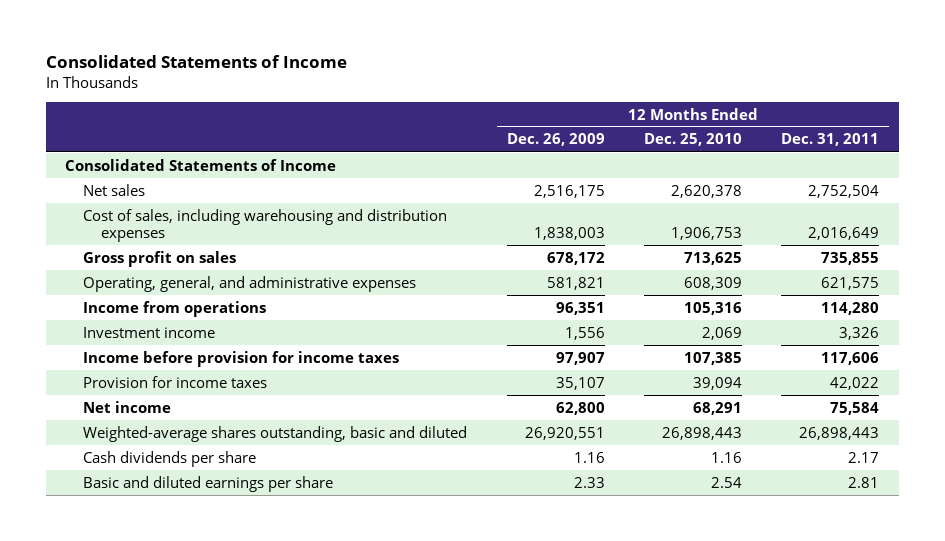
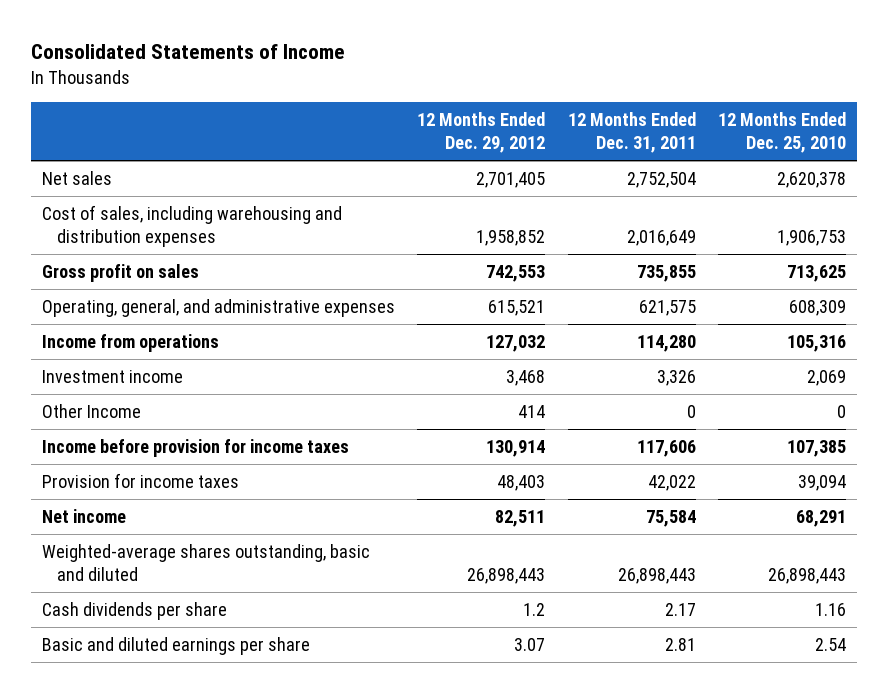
[506,133,605,147] Dec. 26, 2009 -> none
none -> [417,111,546,154] 12 Months Ended Dec. 29, 2012
[65,158,337,171] Consolidated Statements of Income -> none
none -> [41,404,141,419] Other Income

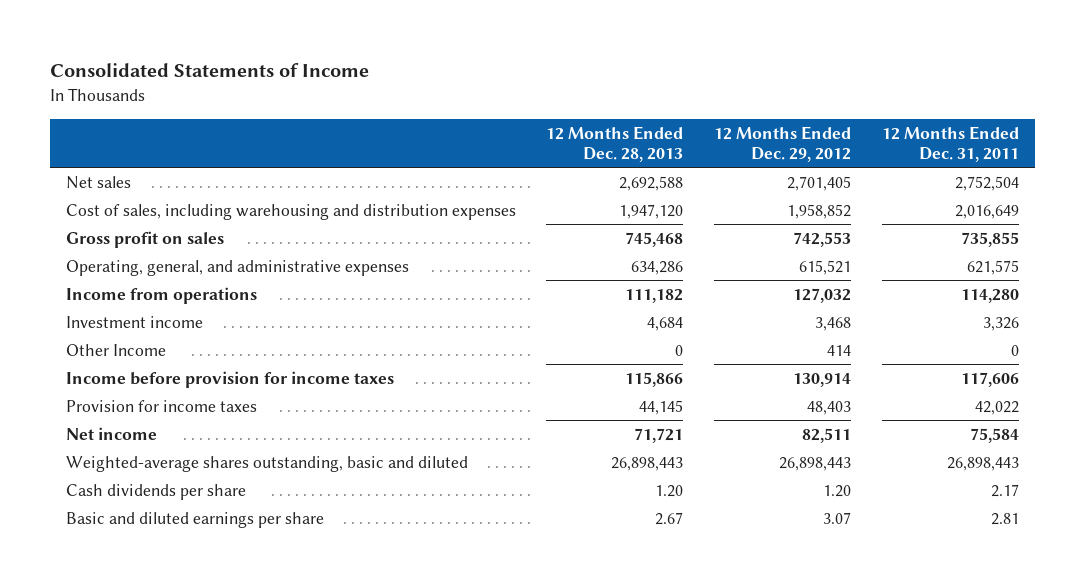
[718,111,847,154] 12 Months Ended Dec. 25, 2010 -> none
none -> [546,125,684,162] 12 Months Ended Dec. 28, 2013
[523,603,546,617] 1.2 -> [823,484,852,497] 1.20

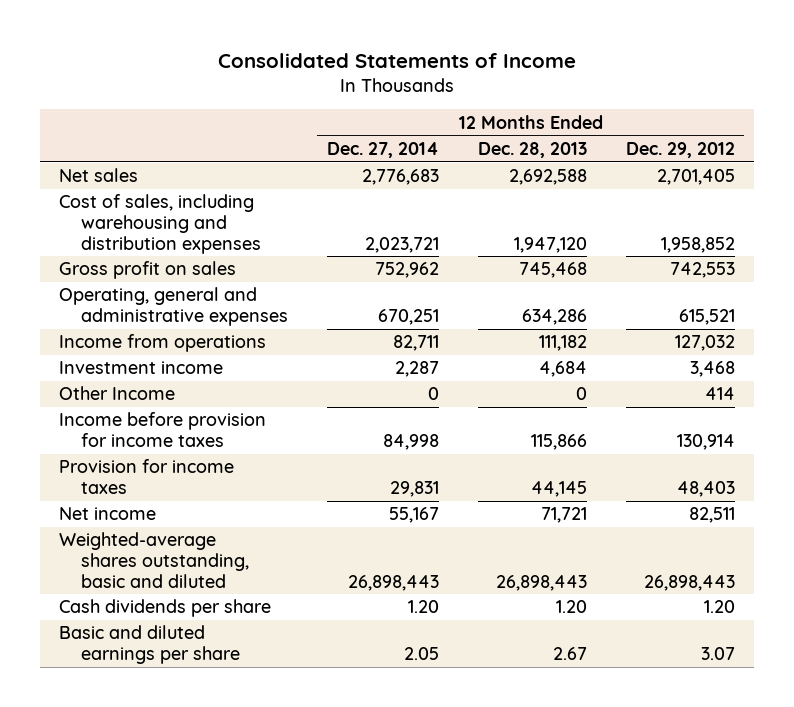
[882,125,1020,162] 12 Months Ended Dec. 31, 2011 -> none
none -> [326,141,439,158] Dec. 27, 2014
[65,259,409,276] Operating, general, and administrative expenses -> [59,287,288,327] Operating, general and administrative expenses

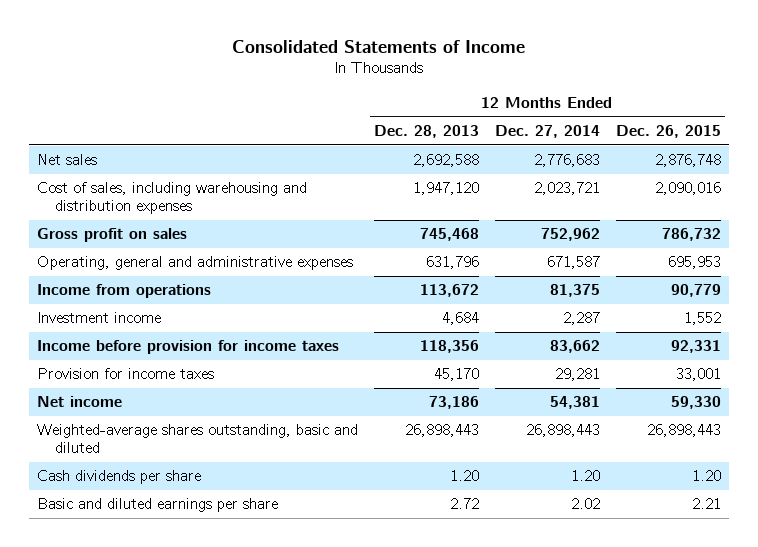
[625,141,735,158] Dec. 29, 2012 -> none
none -> [616,124,722,138] Dec. 26, 2015
[377,309,439,326] 670,251 -> [546,256,600,270] 671,587
[521,309,587,326] 634,286 -> [425,256,479,270] 631,796
[392,335,439,352] 82,711 -> [549,284,600,298] 81,375
[538,335,587,352] 111,182 -> [419,284,479,298] 113,672
[59,386,176,401] Other Income -> none
[382,434,439,451] 84,998 -> [549,340,600,354] 83,662
[530,434,587,451] 115,866 -> [419,340,479,354] 118,356
[389,481,439,498] 29,831 -> [554,368,600,382] 29,281
[530,481,587,498] 44,145 -> [433,368,479,382] 45,170
[388,507,439,524] 55,167 -> [549,396,600,410] 54,381
[540,507,587,524] 71,721 -> [428,396,479,410] 73,186
[403,647,439,661] 2.05 -> [570,498,600,510] 2.02
[552,647,587,661] 2.67 -> [449,498,479,510] 2.72

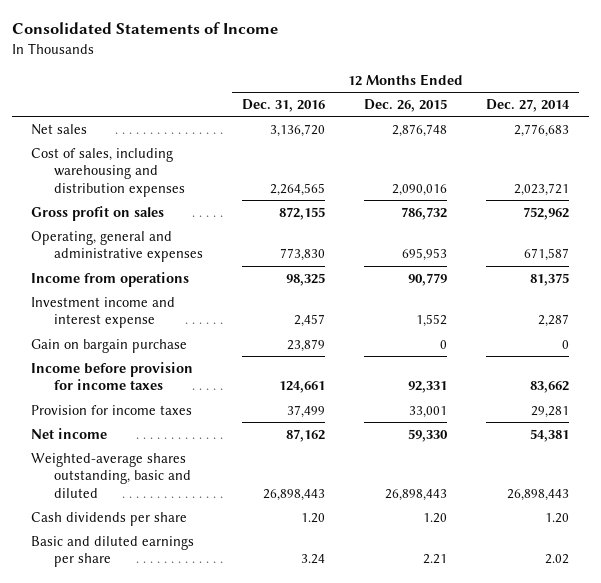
[373,124,479,138] Dec. 28, 2013 -> none
none -> [242,99,326,113] Dec. 31, 2016
[36,312,161,324] Investment income -> [31,296,176,329] Investment income and interest expense
none -> [31,338,188,353] Gain on bargain purchase

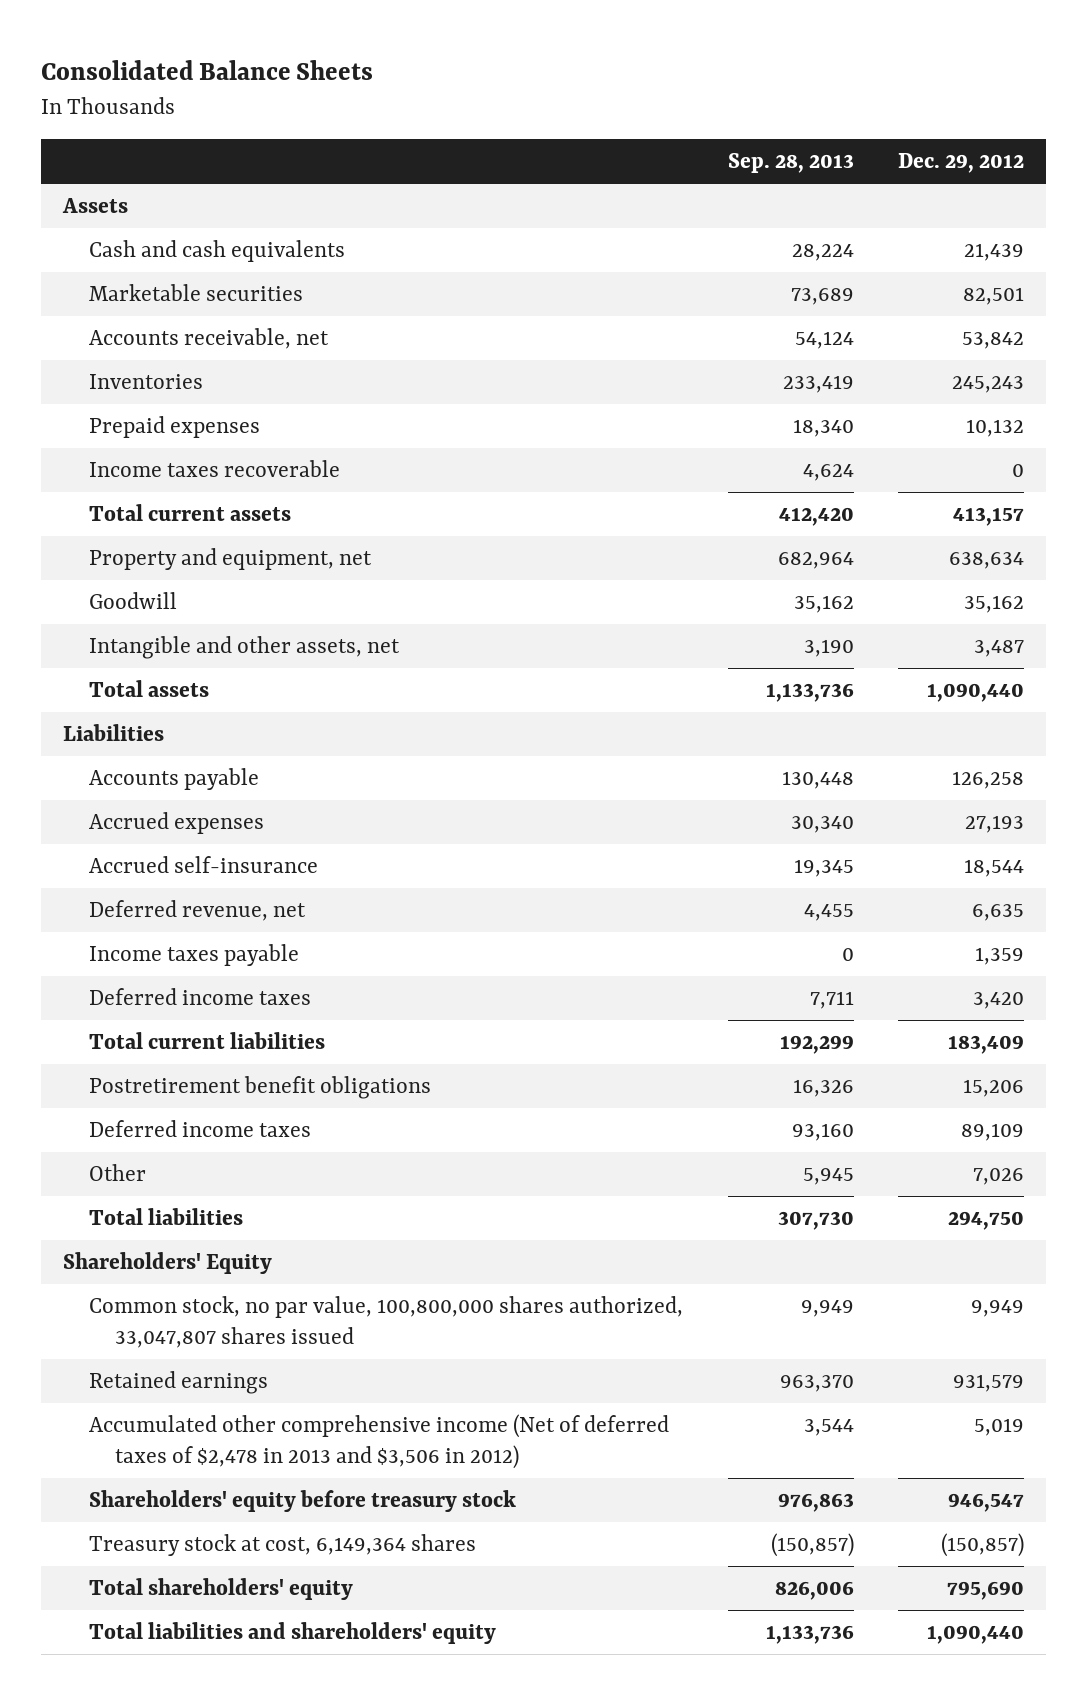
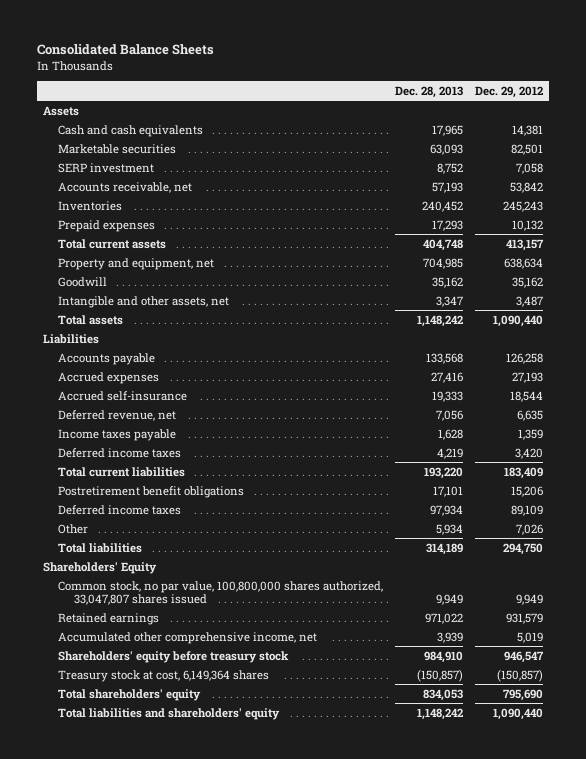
[727,153,854,174] Sep. 28, 2013 -> none
none -> [395,85,464,98] Dec. 28, 2013
[963,243,1024,262] 21,439 -> [511,124,543,136] 14,381
none -> [58,162,155,173] SERP investment
[89,460,341,478] Income taxes recoverable -> none
[89,1414,670,1470] Accumulated other comprehensive income (Net of deferred taxes of $2,478 in 2013 and $3,506 in 2012) -> [58,631,318,644] Accumulated other comprehensive income, net

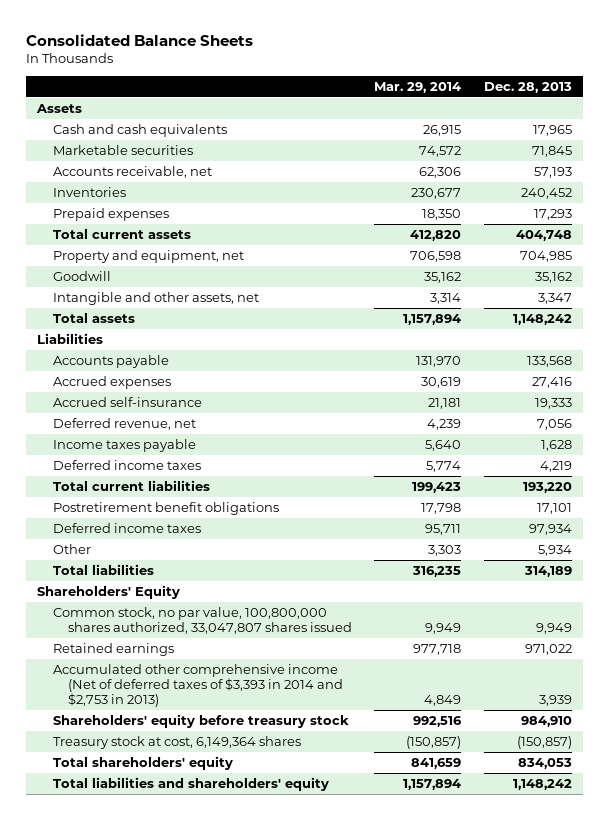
[474,85,543,98] Dec. 29, 2012 -> none
none -> [374,82,462,94] Mar. 29, 2014
[58,162,155,173] SERP investment -> none
[430,143,464,155] 63,093 -> [531,145,572,157] 71,845
[58,631,318,644] Accumulated other comprehensive income, net -> [52,663,344,707] Accumulated other comprehensive income (Net of deferred taxes of $3,393 in 2014 and $2,753 in 2013)

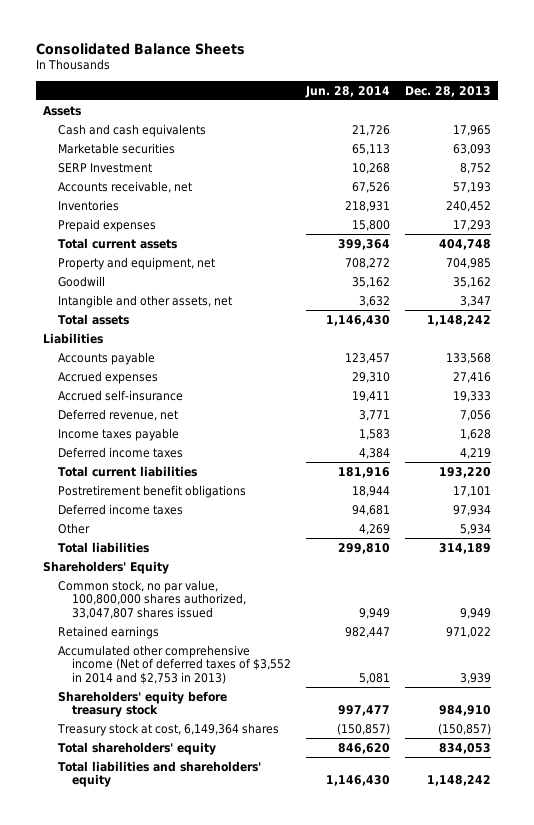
[374,82,462,94] Mar. 29, 2014 -> none
none -> [305,85,391,98] Jun. 28, 2014
[531,145,572,157] 71,845 -> [452,143,491,155] 63,093
none -> [57,162,152,173] SERP Investment
[52,663,344,707] Accumulated other comprehensive income (Net of deferred taxes of $3,393 in 2014 and $2,753 in 2013) -> [57,644,292,684] Accumulated other comprehensive income (Net of deferred taxes of $3,552 in 2014 and $2,753 in 2013)

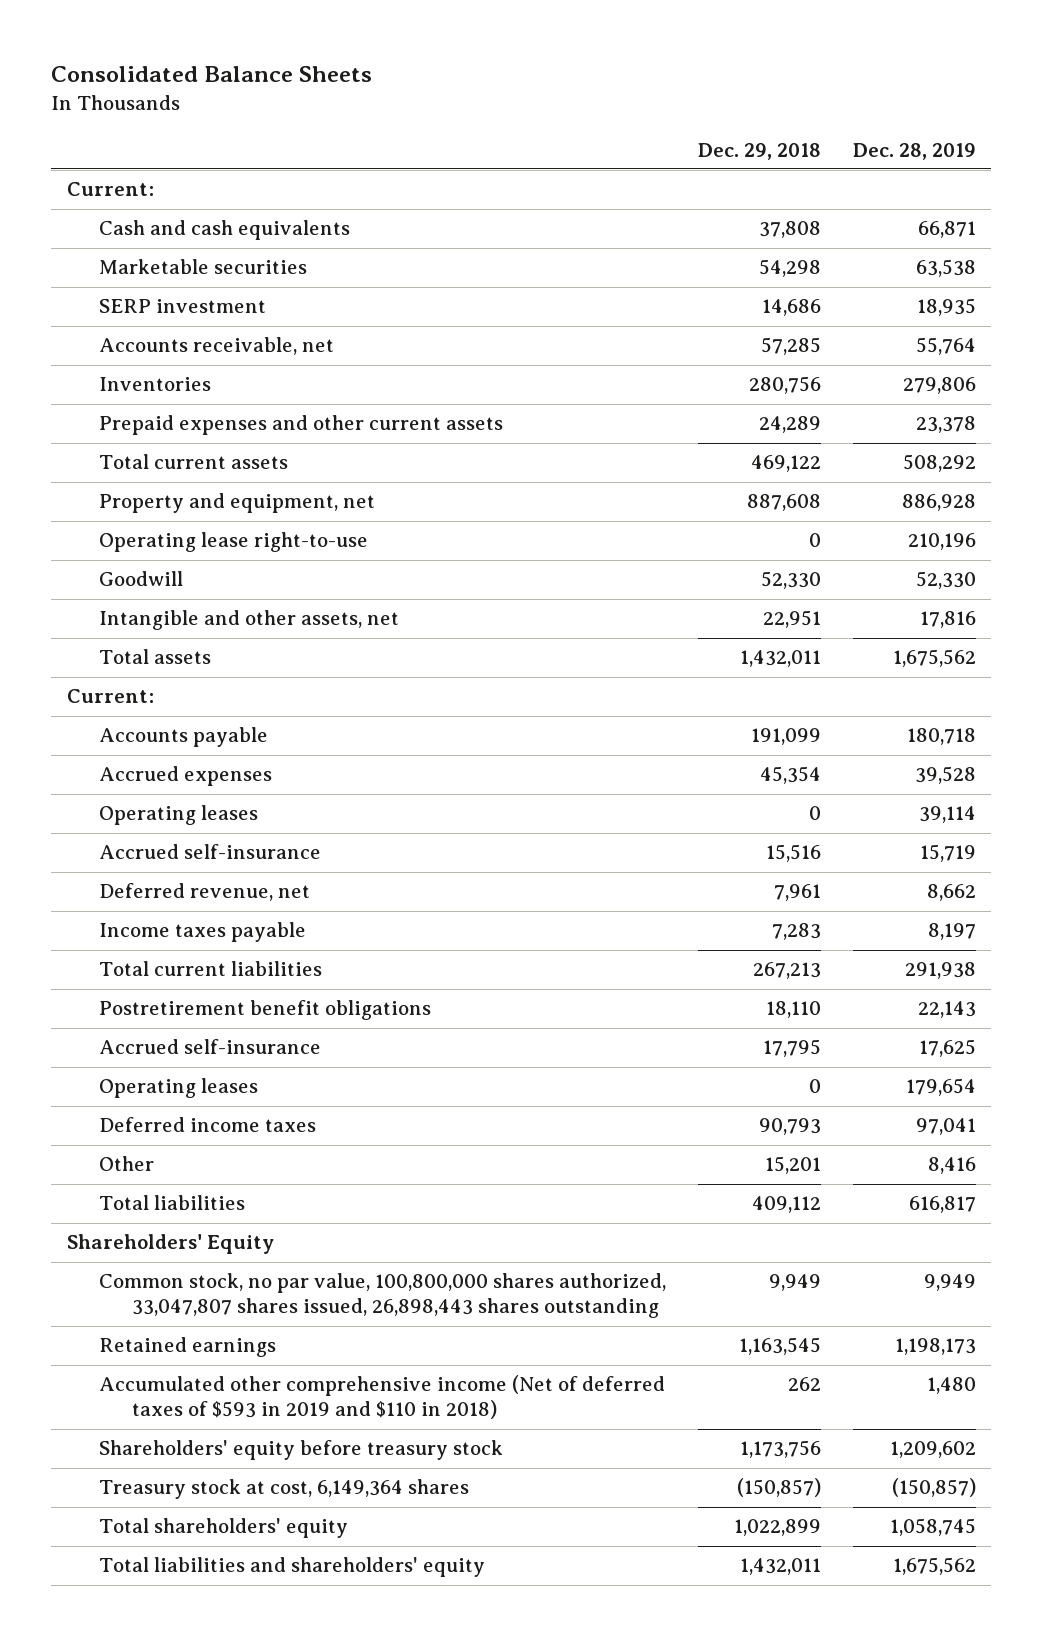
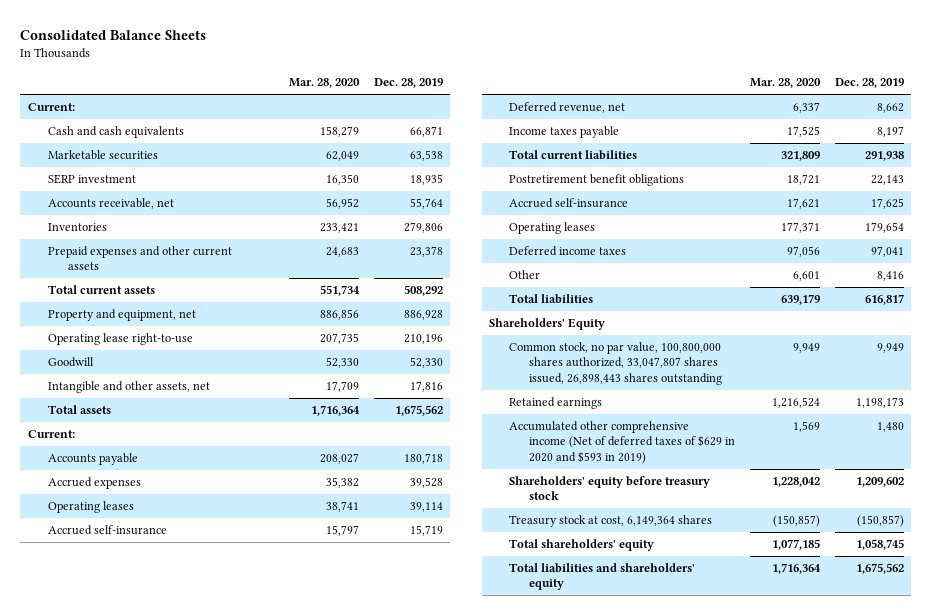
[697,142,821,160] Dec. 29, 2018 -> none
none -> [288,78,360,89] Mar. 28, 2020
[99,1375,666,1420] Accumulated other comprehensive income (Net of deferred taxes of $593 in 2019 and $110 in 2018) -> [509,421,735,464] Accumulated other comprehensive income (Net of deferred taxes of $629 in 2020 and $593 in 2019)

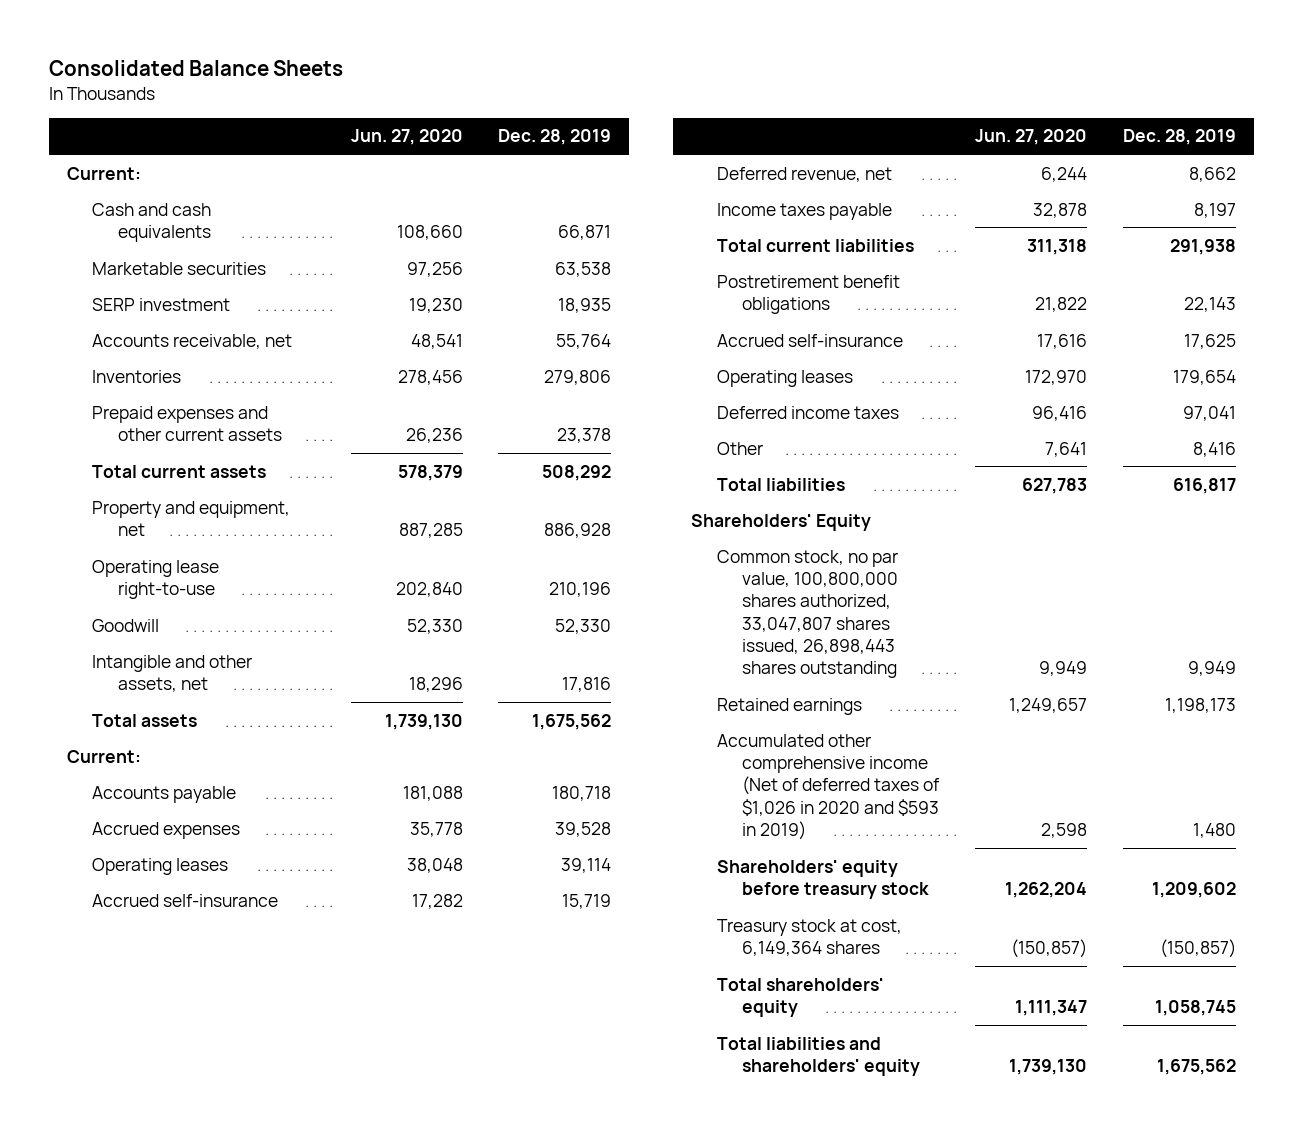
[288,78,360,89] Mar. 28, 2020 -> none
none -> [350,129,463,146] Jun. 27, 2020
[509,421,735,464] Accumulated other comprehensive income (Net of deferred taxes of $629 in 2020 and $593 in 2019) -> [716,733,941,840] Accumulated other comprehensive income (Net of deferred taxes of $1,026 in 2020 and $593 in 2019)

